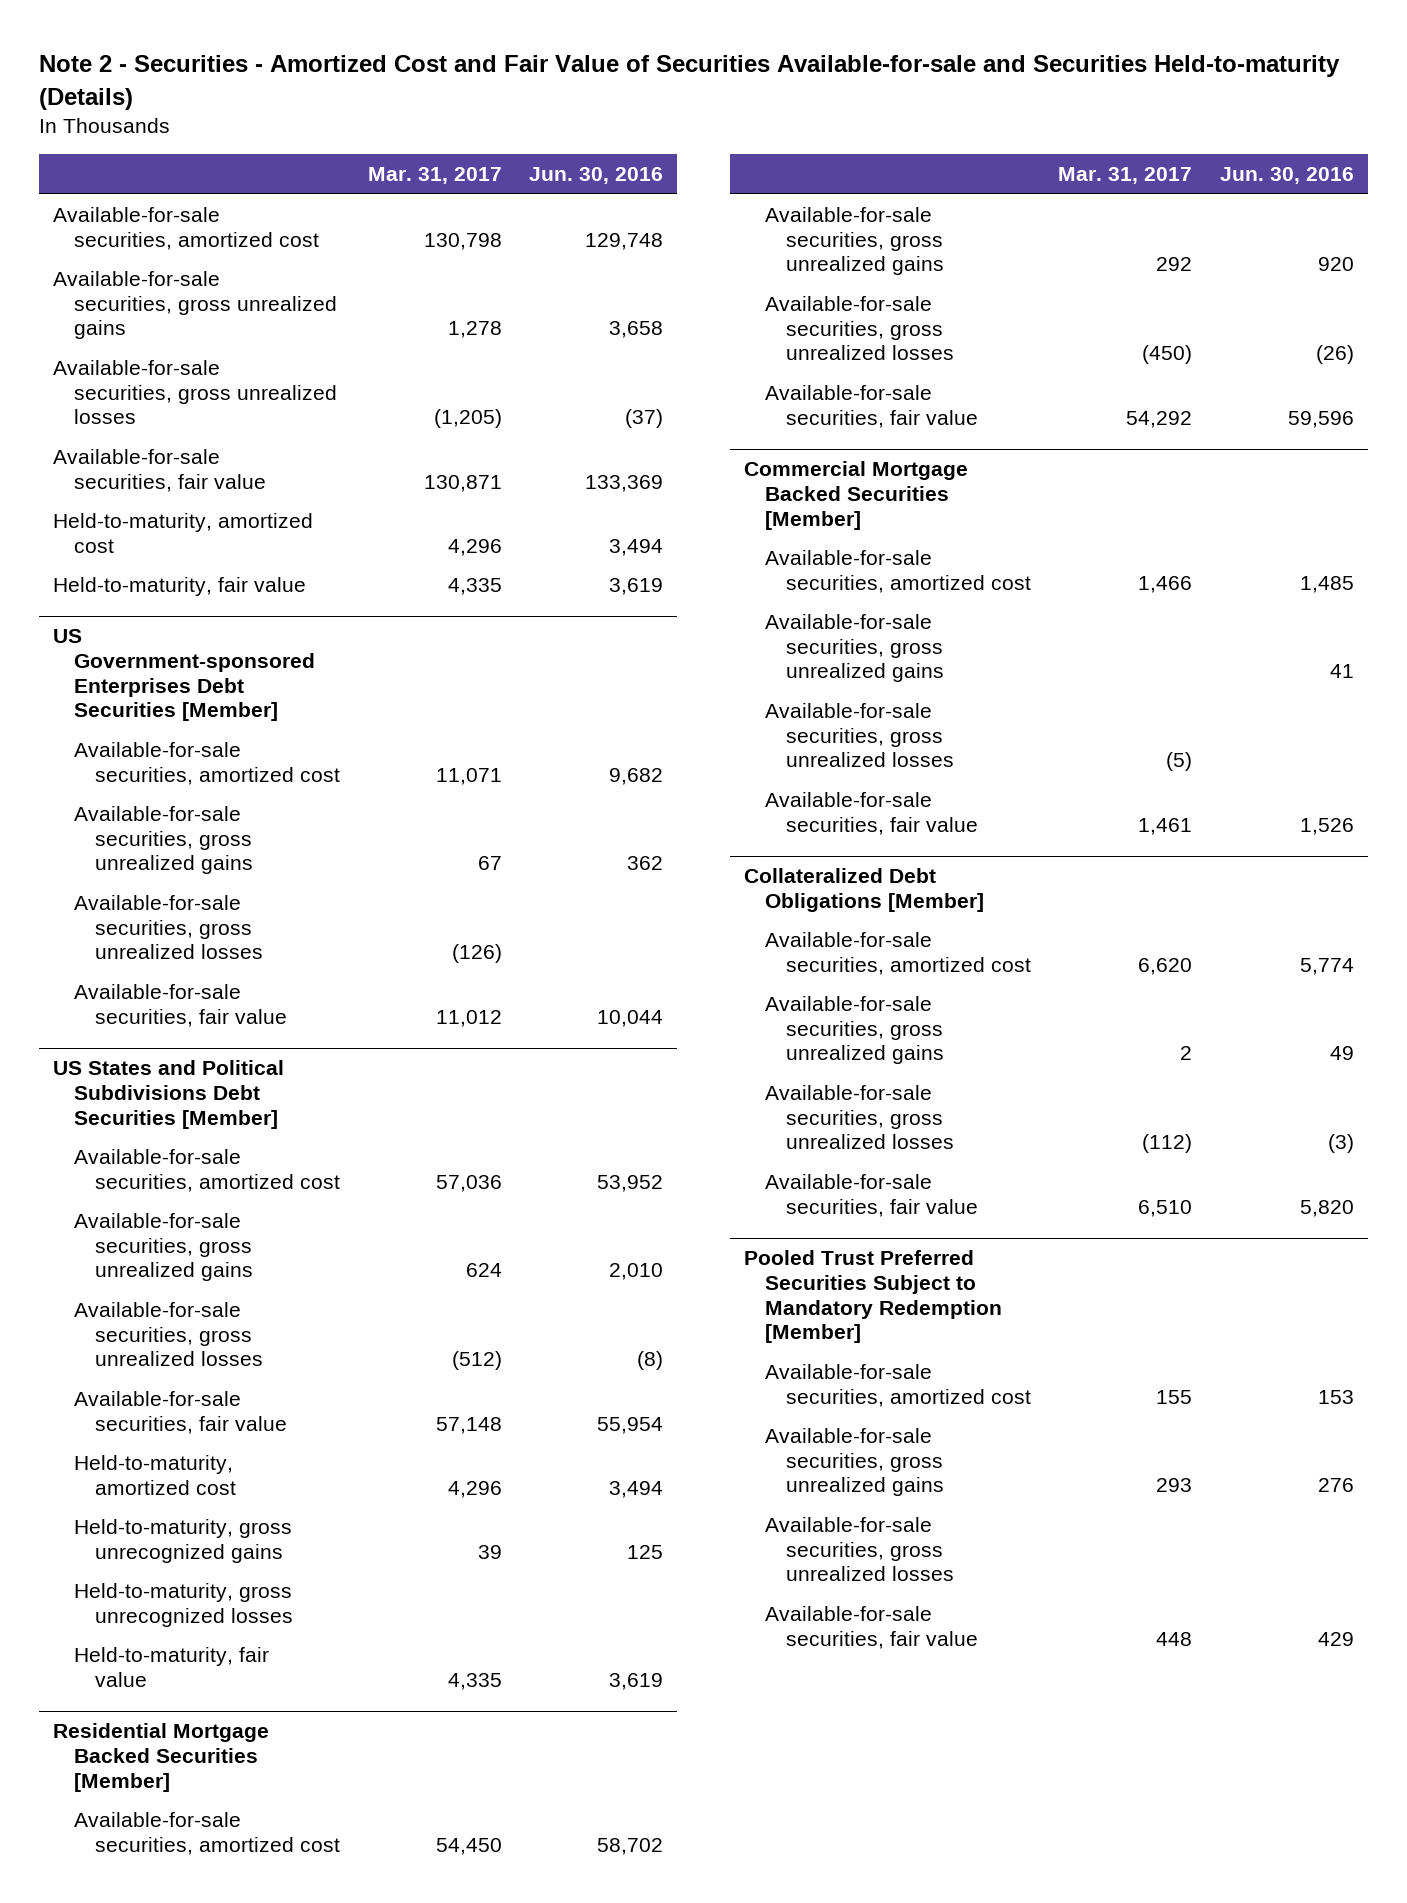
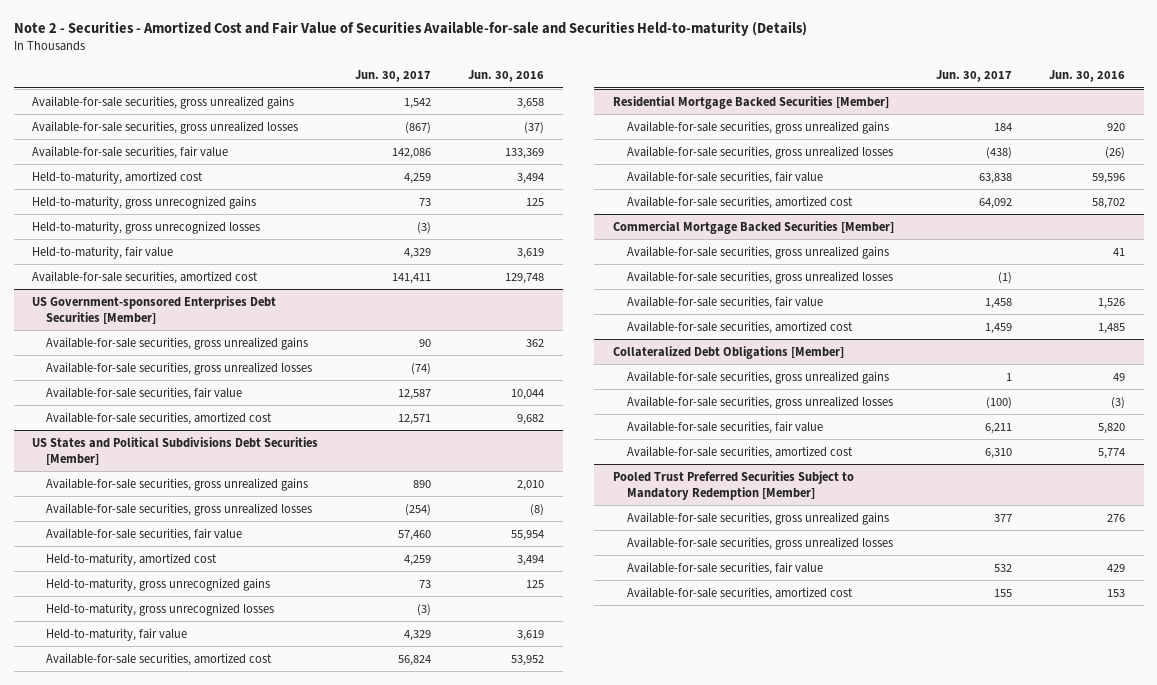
[367,167,502,185] Mar. 31, 2017 -> none
none -> [355,70,432,83] Jun. 30, 2017
none -> [32,195,257,209] Held-to-maturity, gross unrecognized gains
none -> [32,220,261,234] Held-to-maturity, gross unrecognized losses
[53,207,319,250] Available-for-sale securities, amortized cost -> [32,270,259,284] Available-for-sale securities, amortized cost
[73,742,340,785] Available-for-sale securities, amortized cost -> [45,411,272,425] Available-for-sale securities, amortized cost
[73,1149,340,1192] Available-for-sale securities, amortized cost -> [45,652,272,666] Available-for-sale securities, amortized cost
[73,1812,340,1855] Available-for-sale securities, amortized cost -> [626,195,853,209] Available-for-sale securities, amortized cost
[764,550,1031,593] Available-for-sale securities, amortized cost -> [626,320,853,334] Available-for-sale securities, amortized cost
[764,932,1031,975] Available-for-sale securities, amortized cost -> [626,445,853,459] Available-for-sale securities, amortized cost
[764,1364,1031,1407] Available-for-sale securities, amortized cost -> [626,586,853,600] Available-for-sale securities, amortized cost

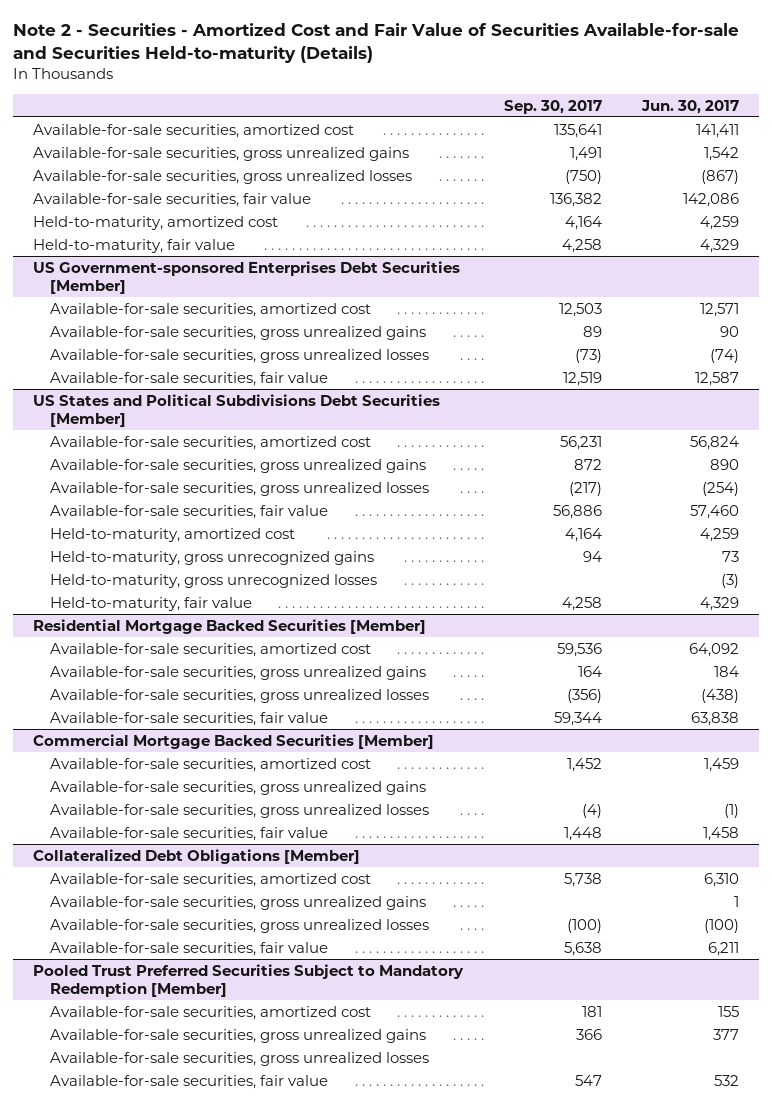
[468,70,545,83] Jun. 30, 2016 -> none
none -> [503,99,602,114] Sep. 30, 2017
[32,270,259,284] Available-for-sale securities, amortized cost -> [33,123,355,138] Available-for-sale securities, amortized cost
[32,195,257,209] Held-to-maturity, gross unrecognized gains -> none
[32,220,261,234] Held-to-maturity, gross unrecognized losses -> none
[45,411,272,425] Available-for-sale securities, amortized cost -> [50,302,372,317] Available-for-sale securities, amortized cost
[45,652,272,666] Available-for-sale securities, amortized cost -> [50,435,372,450] Available-for-sale securities, amortized cost
[626,195,853,209] Available-for-sale securities, amortized cost -> [50,642,372,657] Available-for-sale securities, amortized cost
[626,320,853,334] Available-for-sale securities, amortized cost -> [50,757,372,772] Available-for-sale securities, amortized cost
[626,445,853,459] Available-for-sale securities, amortized cost -> [50,872,372,887] Available-for-sale securities, amortized cost
[626,586,853,600] Available-for-sale securities, amortized cost -> [50,1005,372,1020] Available-for-sale securities, amortized cost

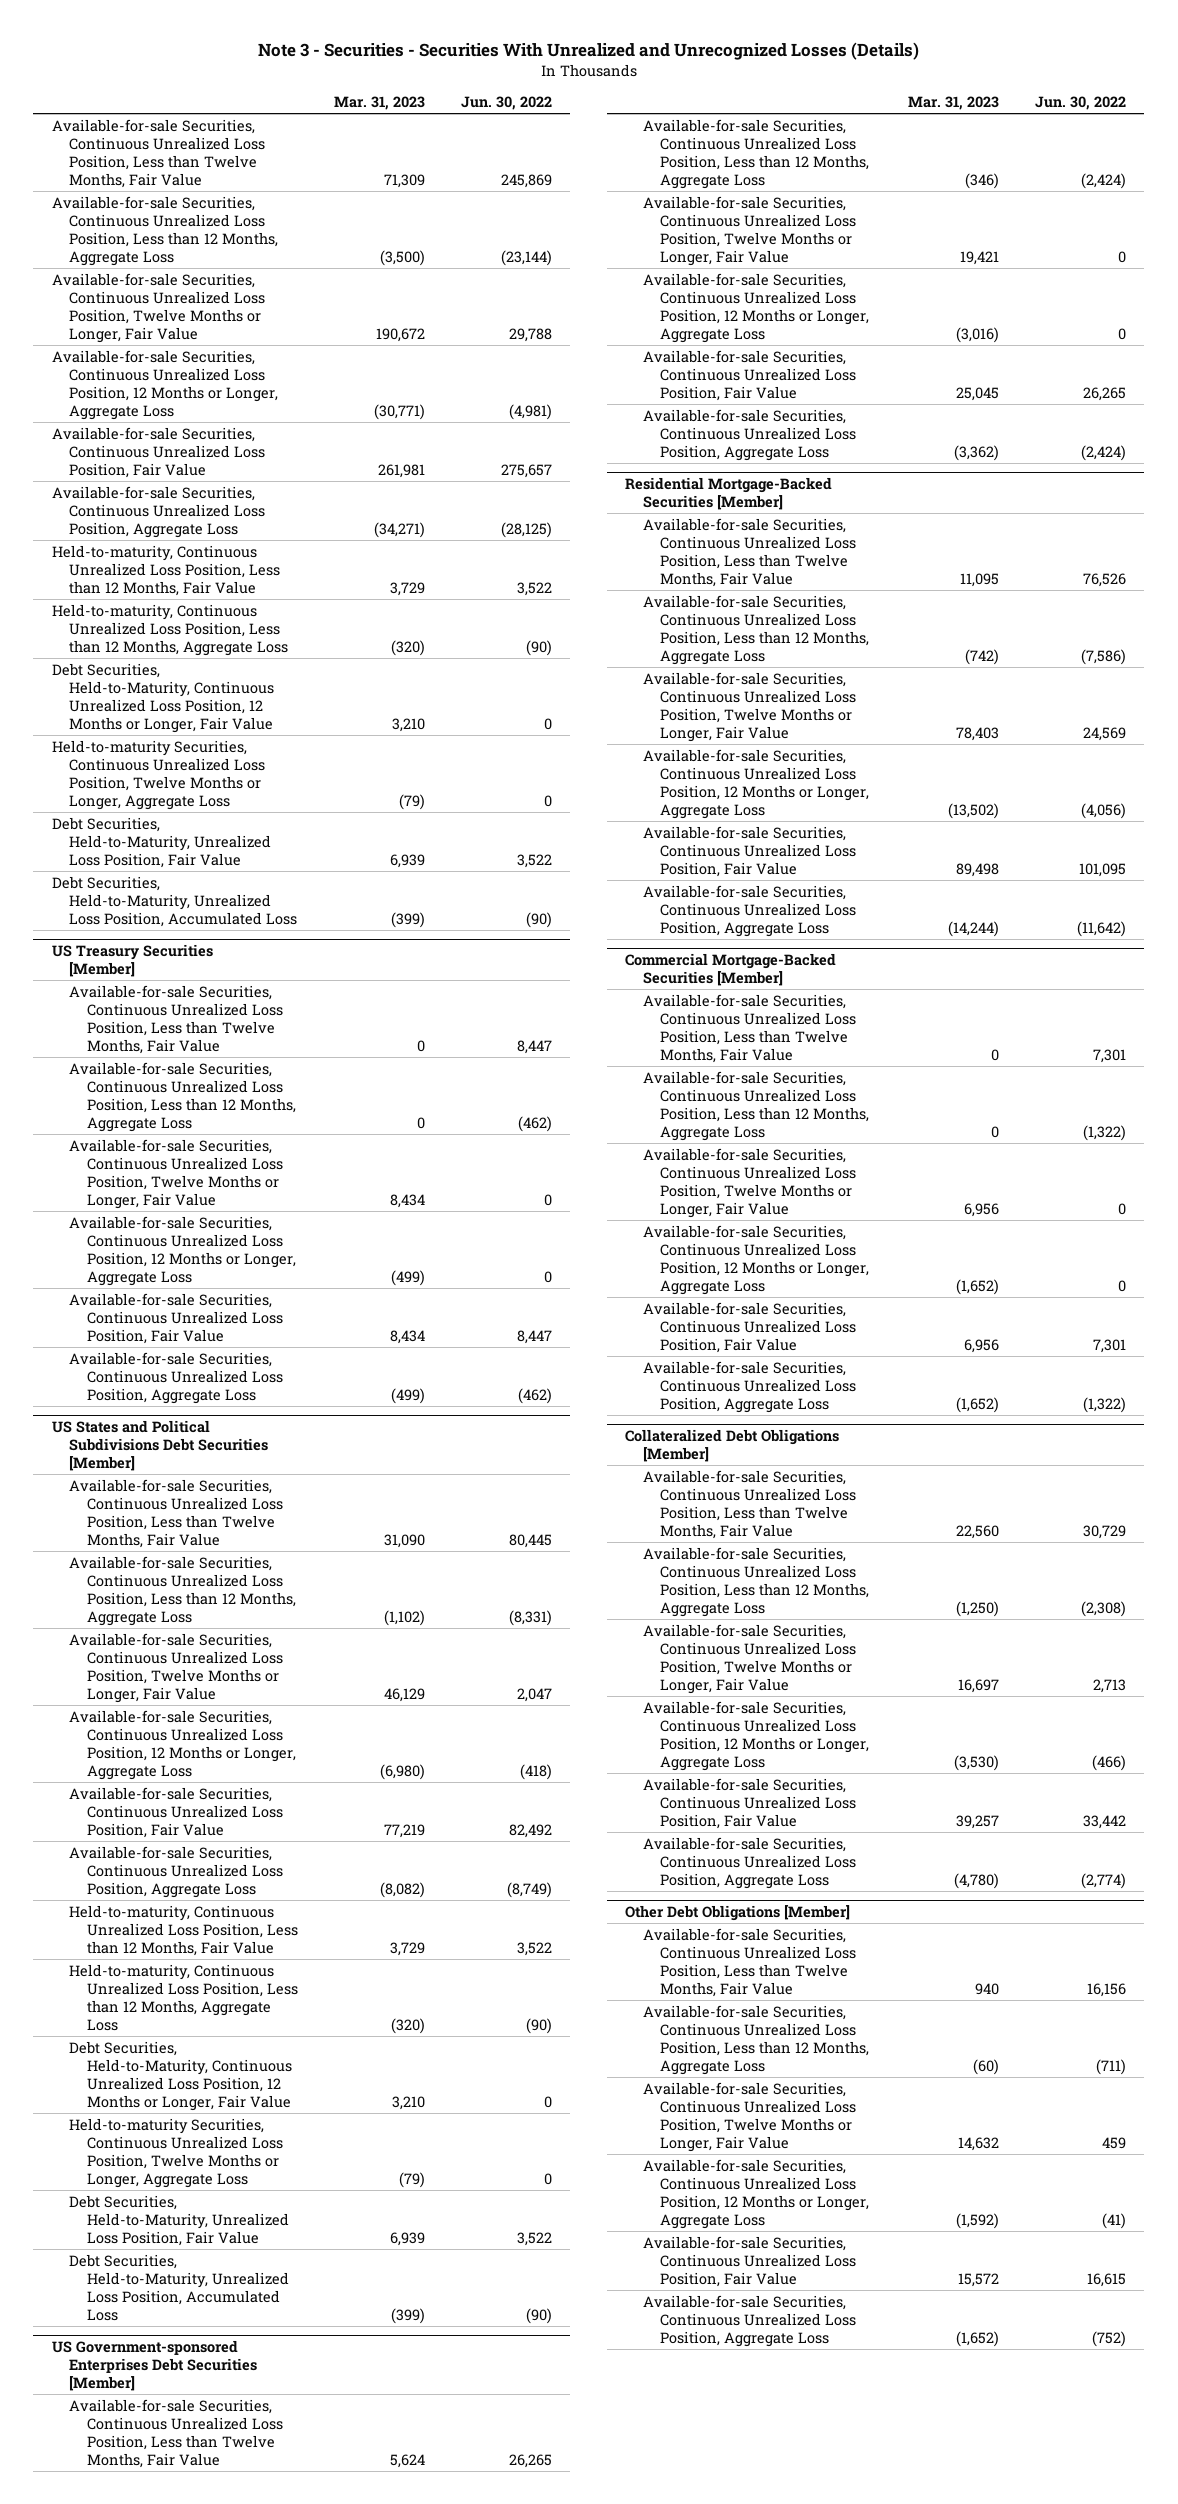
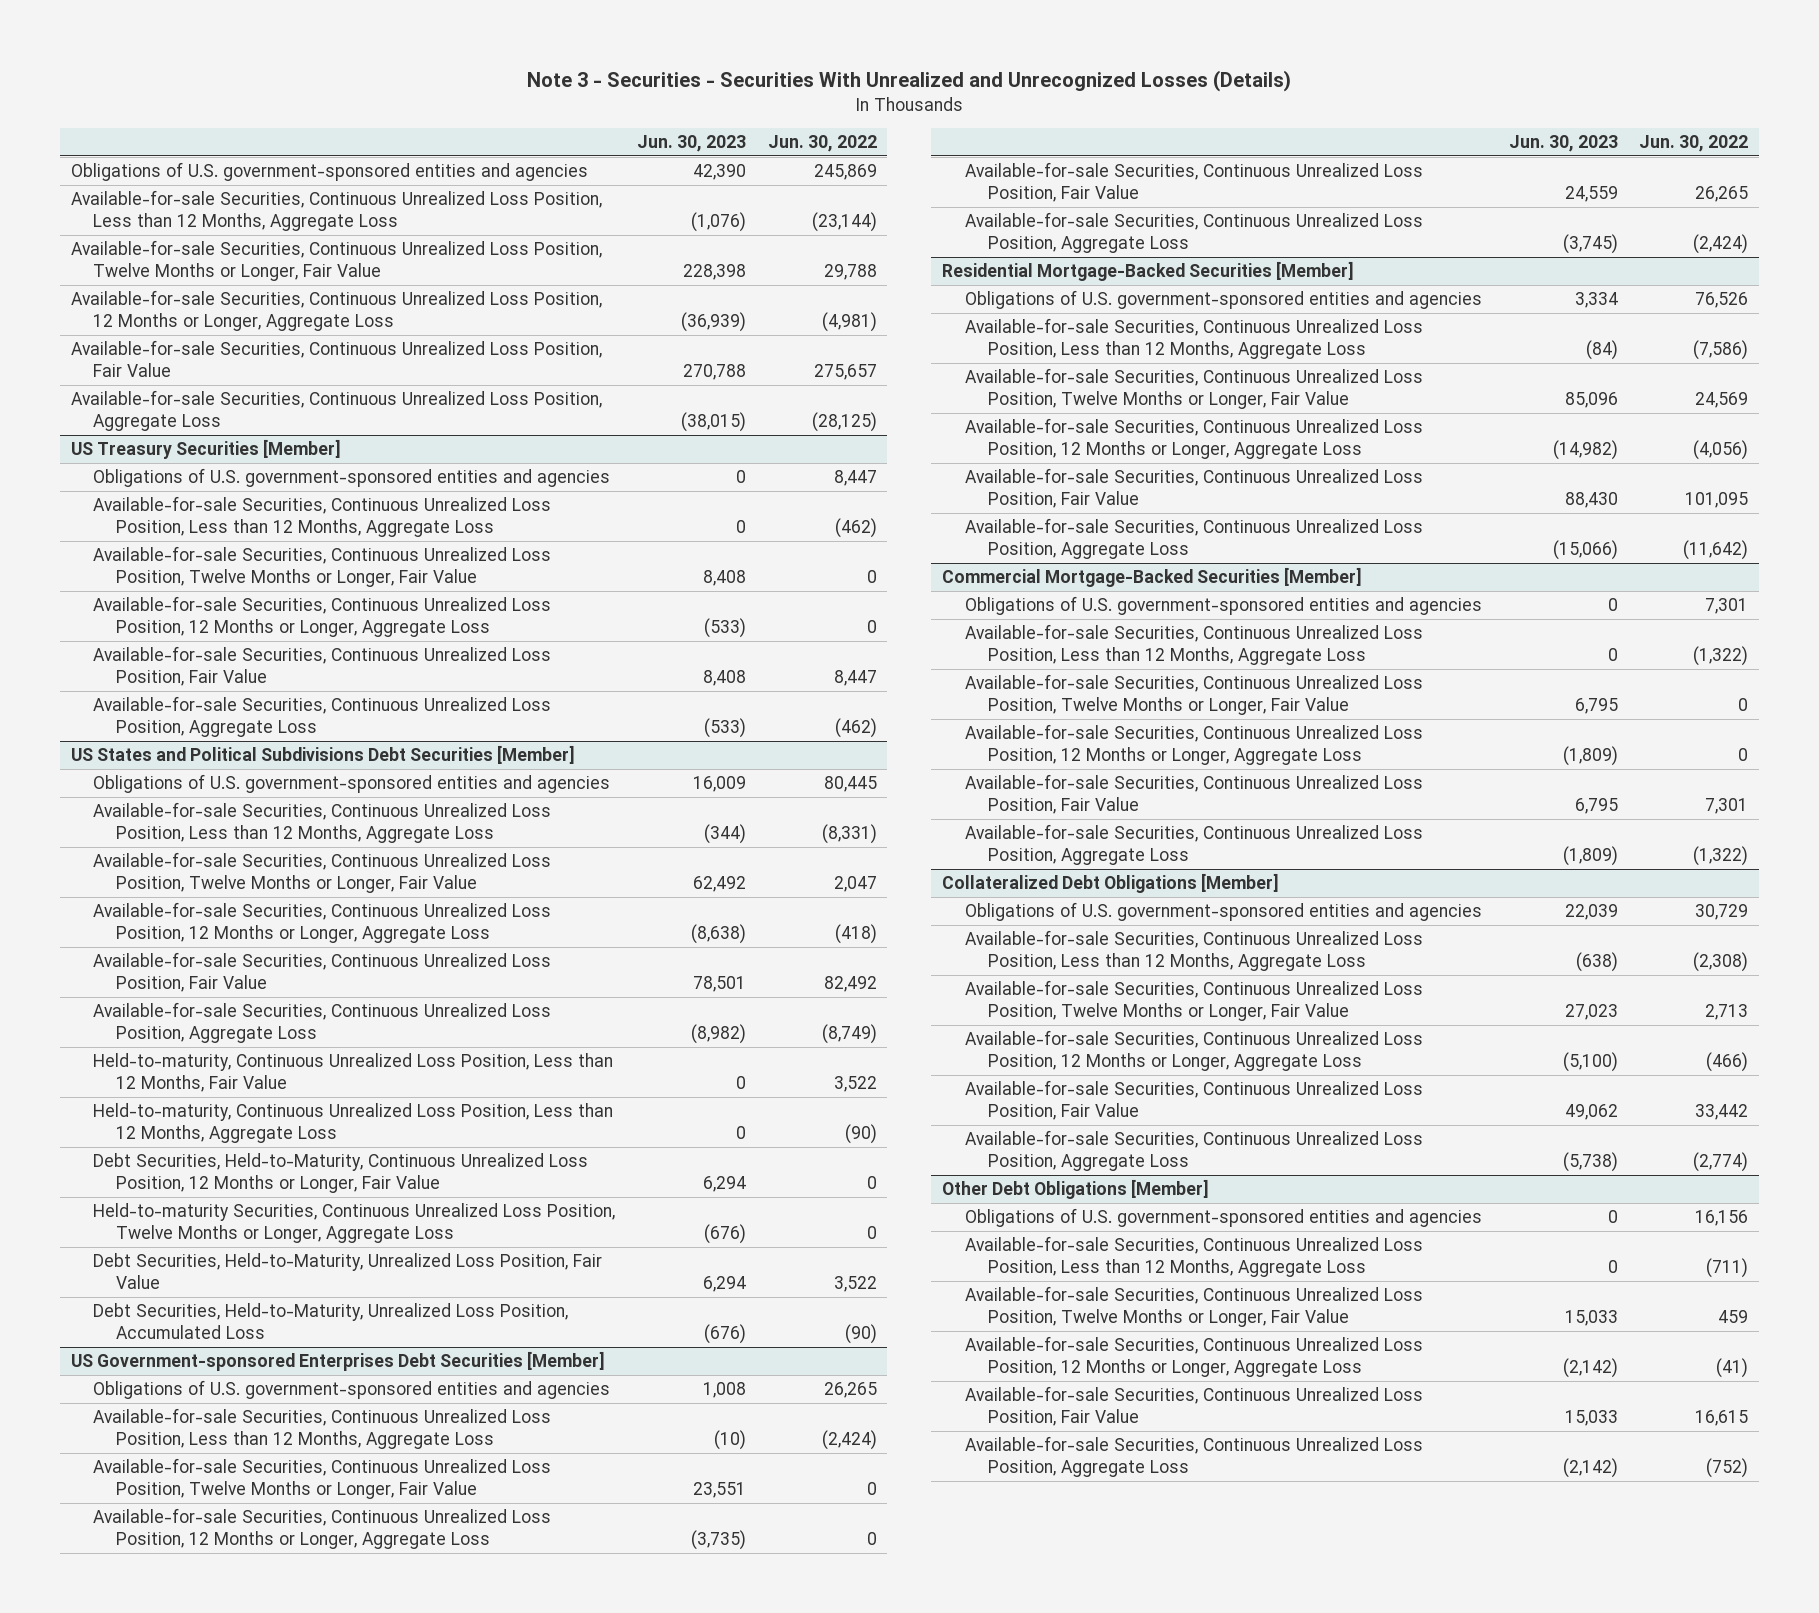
[334,96,426,111] Mar. 31, 2023 -> none
none -> [637,135,747,153] Jun. 30, 2023
[51,118,266,188] Available-for-sale Securities, Continuous Unrealized Loss Position, Less than Twelve Months, Fair Value -> [70,162,588,182] Obligations of U.S. government-sponsored entities and agencies
[51,544,281,596] Held-to-maturity, Continuous Unrealized Loss Position, Less than 12 Months, Fair Value -> none
[51,603,289,656] Held-to-maturity, Continuous Unrealized Loss Position, Less than 12 Months, Aggregate Loss -> none
[51,662,275,733] Debt Securities, Held-to-Maturity, Continuous Unrealized Loss Position, 12 Months or Longer, Fair Value -> none
[51,739,266,810] Held-to-maturity Securities, Continuous Unrealized Loss Position, Twelve Months or Longer, Aggregate Loss -> none
[51,816,272,868] Debt Securities, Held-to-Maturity, Unrealized Loss Position, Fair Value -> none
[51,875,298,927] Debt Securities, Held-to-Maturity, Unrealized Loss Position, Accumulated Loss -> none
[69,984,283,1054] Available-for-sale Securities, Continuous Unrealized Loss Position, Less than Twelve Months, Fair Value -> [93,468,611,488] Obligations of U.S. government-sponsored entities and agencies
[69,1478,283,1548] Available-for-sale Securities, Continuous Unrealized Loss Position, Less than Twelve Months, Fair Value -> [93,774,611,794] Obligations of U.S. government-sponsored entities and agencies
[69,2398,283,2468] Available-for-sale Securities, Continuous Unrealized Loss Position, Less than Twelve Months, Fair Value -> [93,1380,611,1400] Obligations of U.S. government-sponsored entities and agencies
[642,517,857,587] Available-for-sale Securities, Continuous Unrealized Loss Position, Less than Twelve Months, Fair Value -> [965,290,1483,310] Obligations of U.S. government-sponsored entities and agencies
[642,993,857,1063] Available-for-sale Securities, Continuous Unrealized Loss Position, Less than Twelve Months, Fair Value -> [965,596,1483,616] Obligations of U.S. government-sponsored entities and agencies
[642,1469,857,1539] Available-for-sale Securities, Continuous Unrealized Loss Position, Less than Twelve Months, Fair Value -> [965,902,1483,922] Obligations of U.S. government-sponsored entities and agencies
[642,1927,857,1997] Available-for-sale Securities, Continuous Unrealized Loss Position, Less than Twelve Months, Fair Value -> [965,1208,1483,1228] Obligations of U.S. government-sponsored entities and agencies

